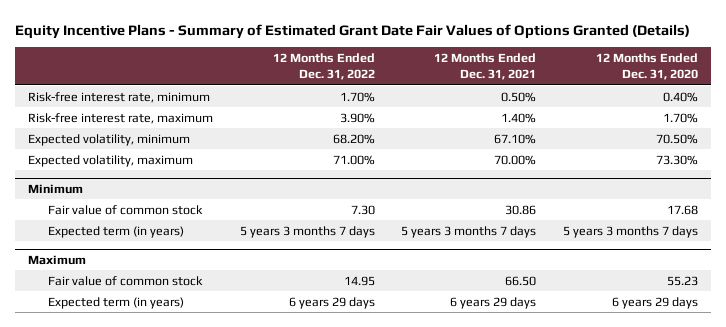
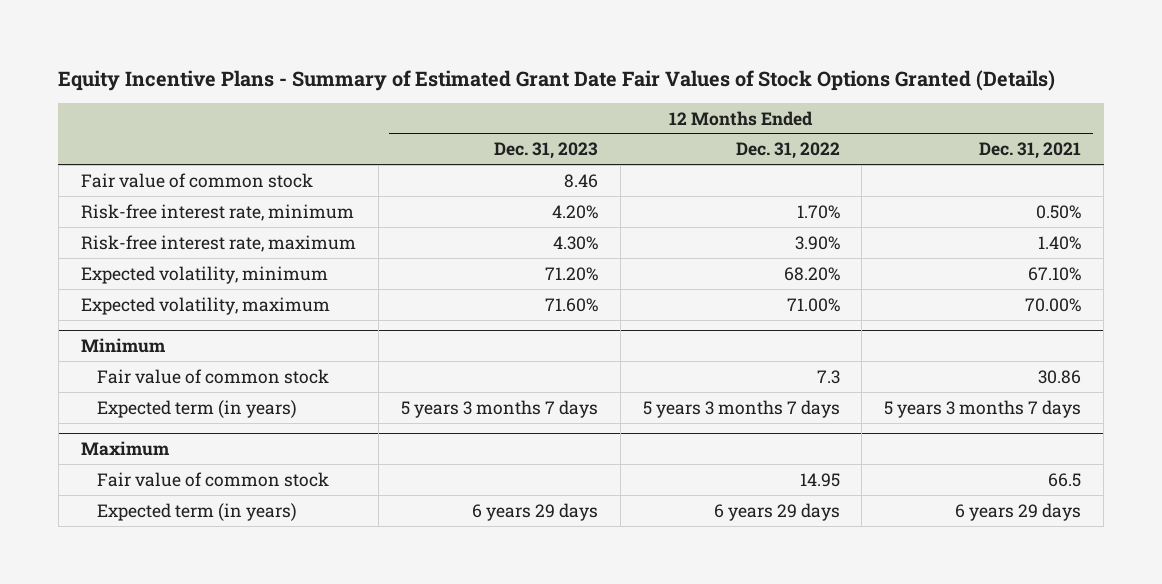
[15,23,691,39] Equity Incentive Plans - Summary of Estimated Grant Date Fair Values of Options Granted (Details) -> [58,69,1056,91] Equity Incentive Plans - Summary of Estimated Grant Date Fair Values of Stock Options Granted (Details)
[595,53,698,81] 12 Months Ended Dec. 31, 2020 -> none
none -> [493,142,598,160] Dec. 31, 2023
none -> [80,172,313,188] Fair value of common stock
[350,204,375,215] 7.30 -> [816,369,840,384] 7.3
[505,275,537,286] 66.50 -> [1048,472,1082,487] 66.5

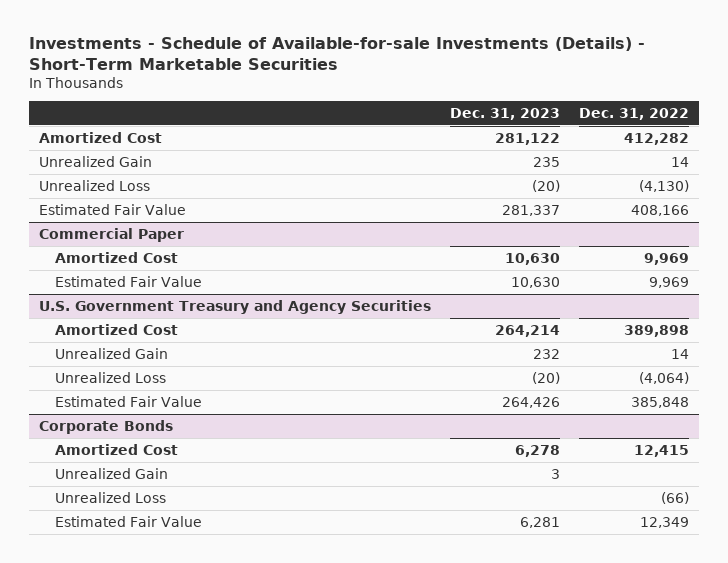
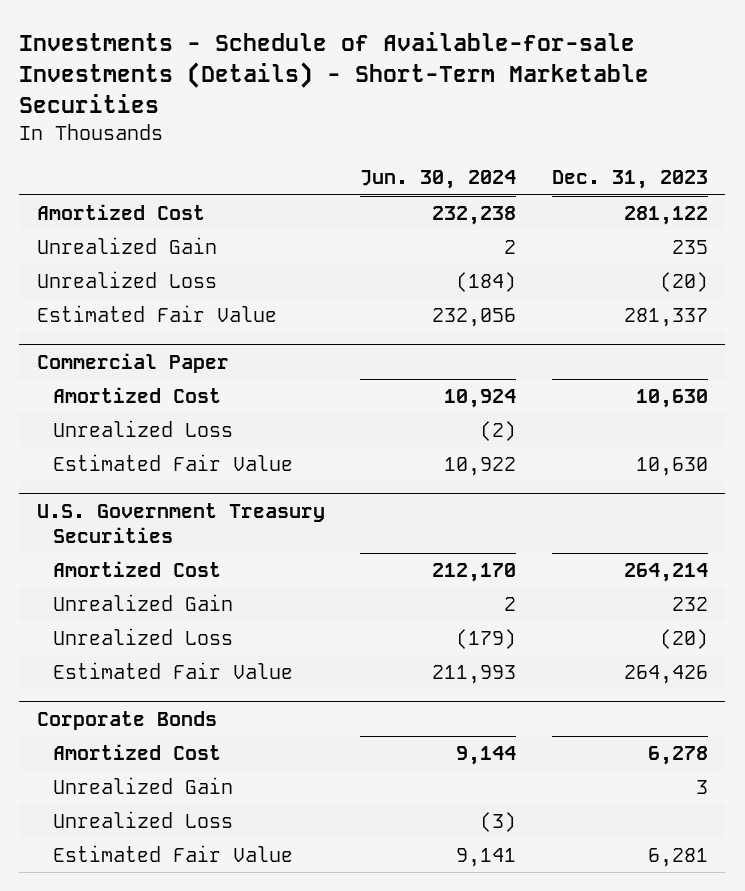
[579,107,690,120] Dec. 31, 2022 -> none
none -> [360,170,517,190] Jun. 30, 2024
none -> [52,420,233,438] Unrealized Loss
[38,299,431,314] U.S. Government Treasury and Agency Securities -> [37,502,326,543] U.S. Government Treasury Securities

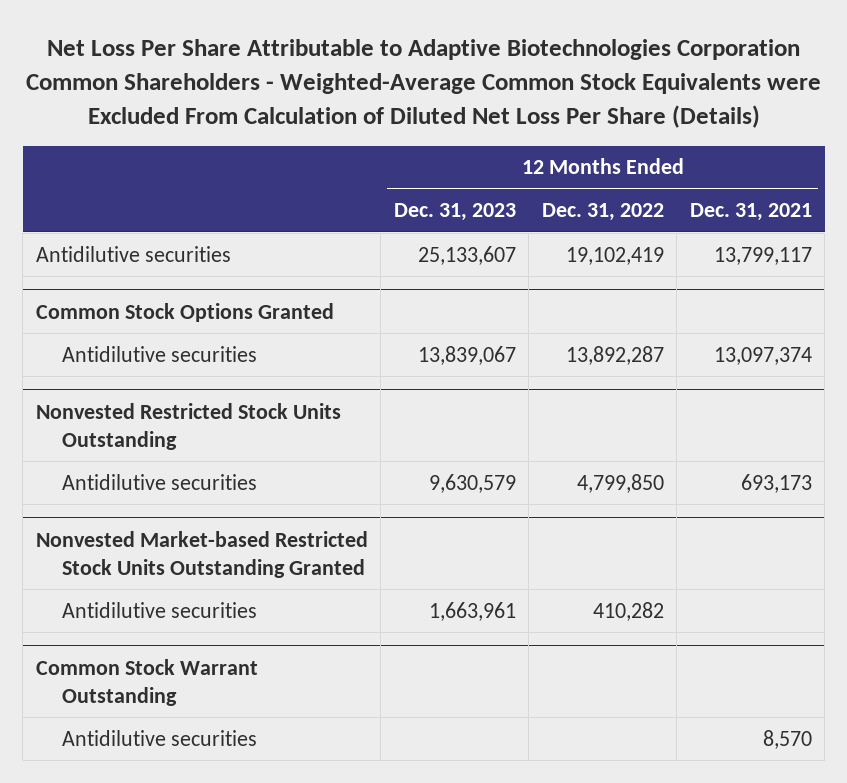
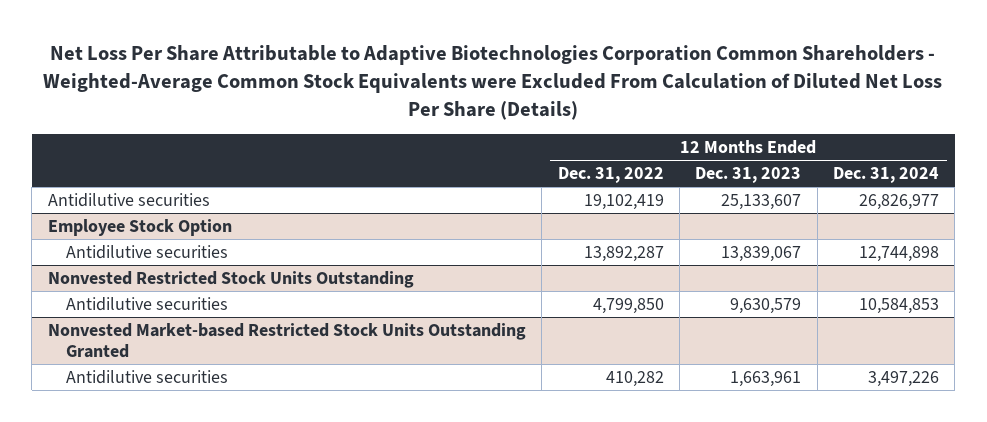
[689,203,812,222] Dec. 31, 2021 -> none
none -> [832,166,939,183] Dec. 31, 2024
[35,302,334,322] Common Stock Options Granted -> [47,218,232,236] Employee Stock Option
[35,658,258,706] Common Stock Warrant Outstanding -> none
[62,729,258,746] Antidilutive securities -> none

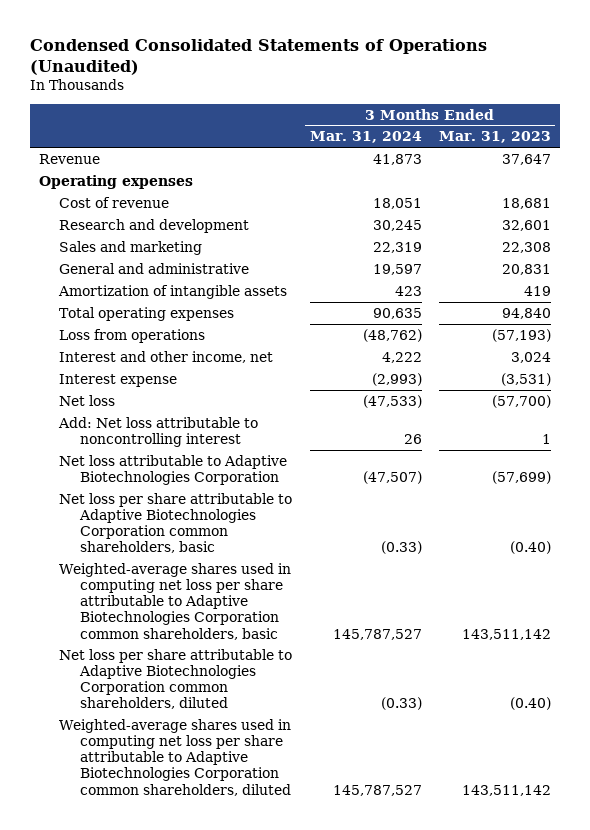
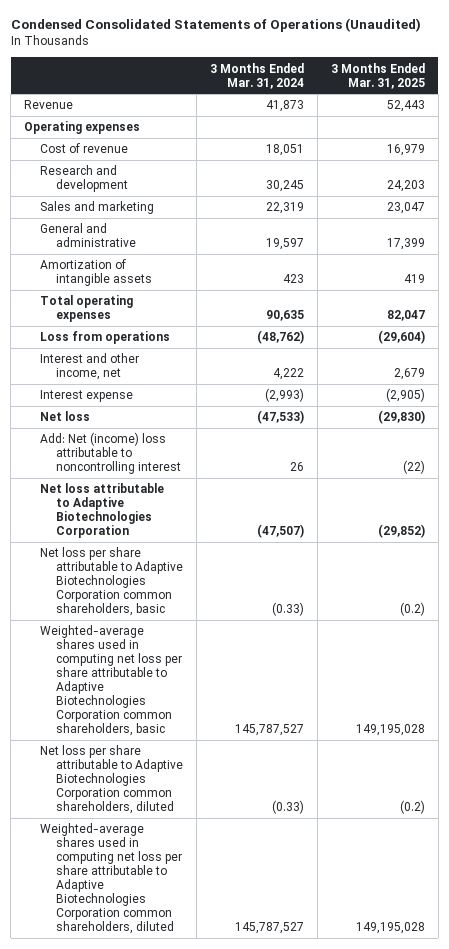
[438,131,551,144] Mar. 31, 2023 -> none
none -> [330,62,425,89] 3 Months Ended Mar. 31, 2025
[58,416,259,447] Add: Net loss attributable to noncontrolling interest -> [39,432,181,475] Add: Net (income) loss attributable to noncontrolling interest

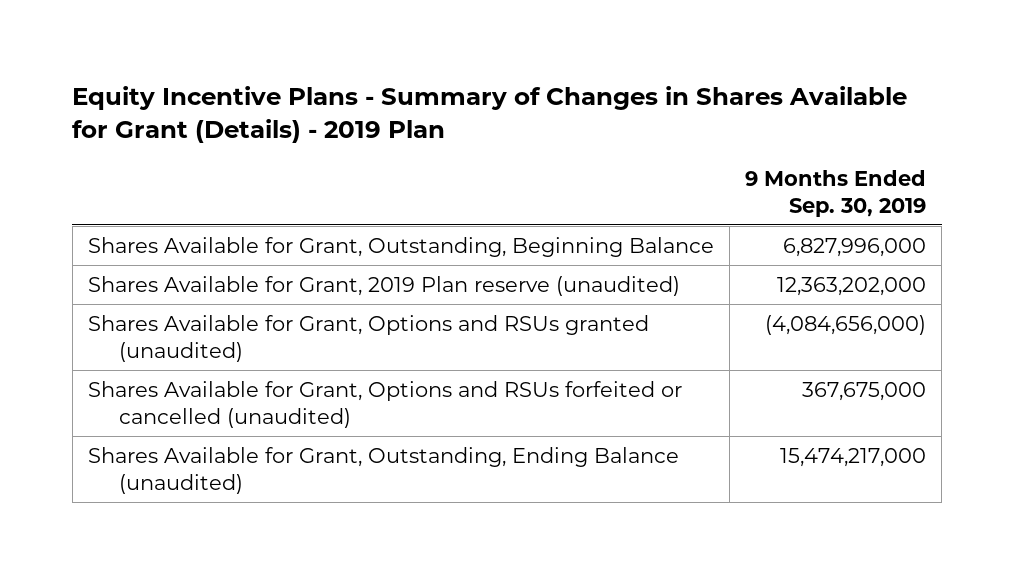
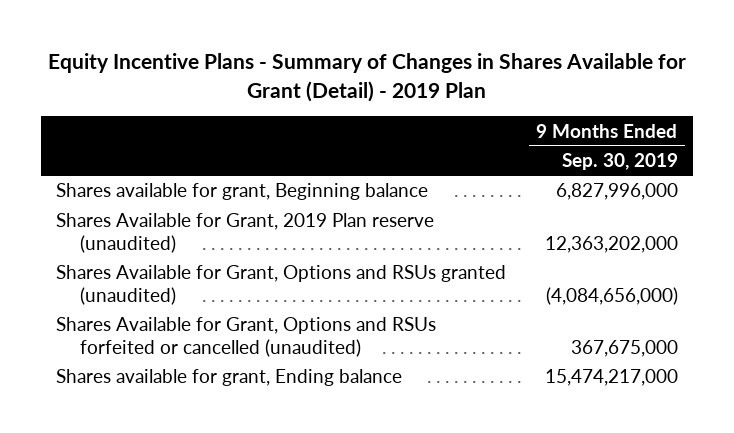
[72,86,908,143] Equity Incentive Plans - Summary of Changes in Shares Available for Grant (Details) - 2019 Plan -> [47,53,686,102] Equity Incentive Plans - Summary of Changes in Shares Available for Grant (Detail) - 2019 Plan
[87,236,714,257] Shares Available for Grant, Outstanding, Beginning Balance -> [56,183,429,201] Shares available for grant, Beginning balance
[87,446,679,494] Shares Available for Grant, Outstanding, Ending Balance (unaudited) -> [56,369,403,387] Shares available for grant, Ending balance

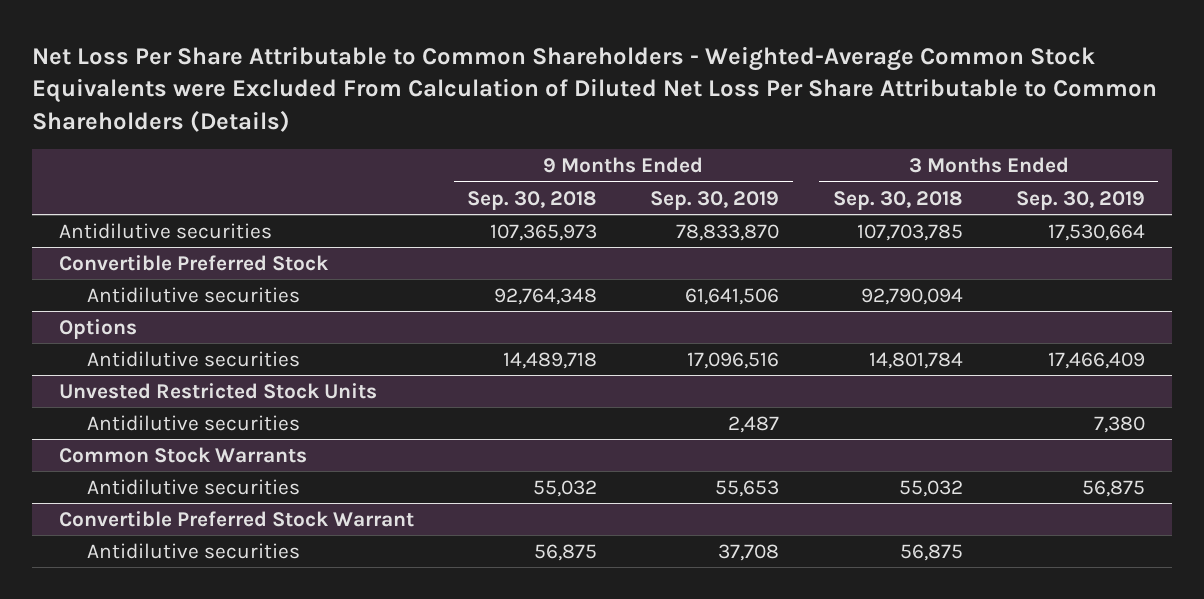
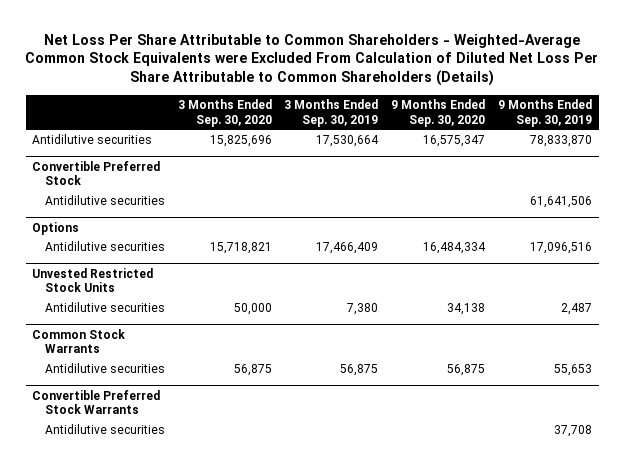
[466,190,597,210] Sep. 30, 2018 -> none
[832,190,963,210] Sep. 30, 2018 -> none
none -> [177,98,272,127] 3 Months Ended Sep. 30, 2020
none -> [391,98,486,127] 9 Months Ended Sep. 30, 2020
[58,510,414,527] Convertible Preferred Stock Warrant -> [32,389,161,415] Convertible Preferred Stock Warrants

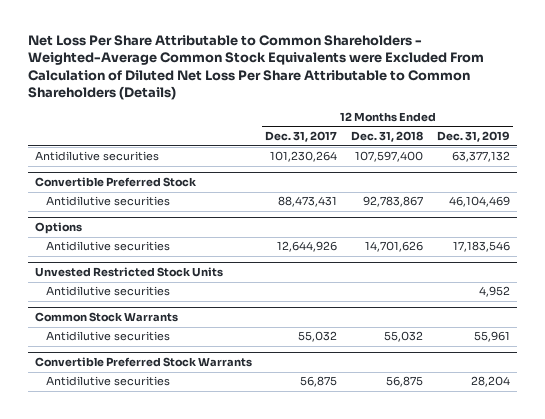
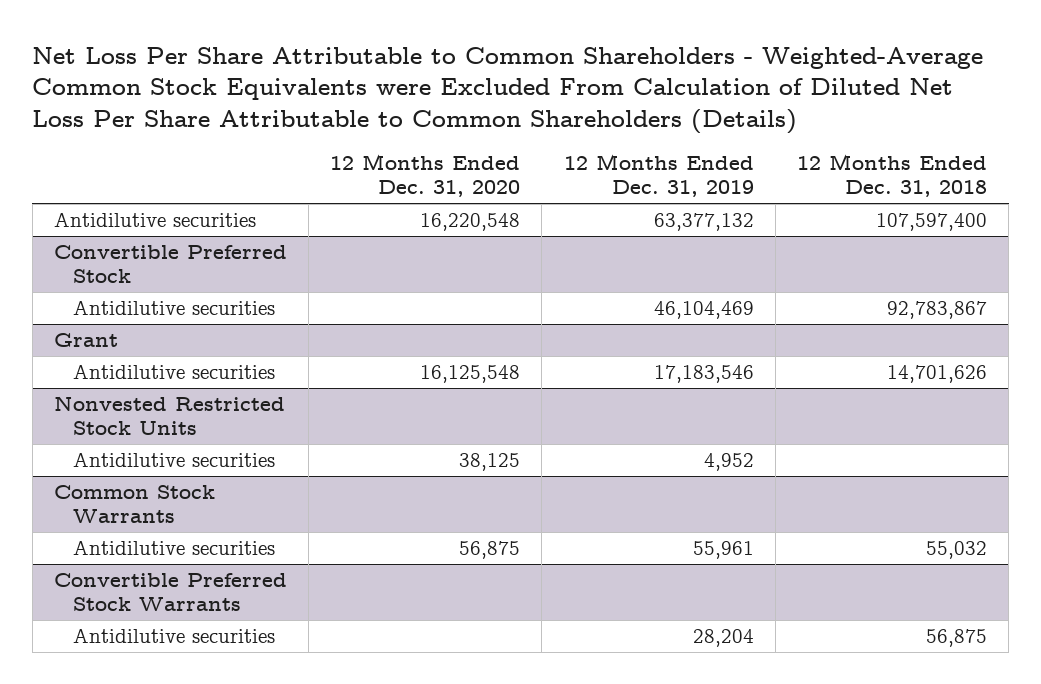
[265,131,338,143] Dec. 31, 2017 -> none
none -> [330,153,521,198] 12 Months Ended Dec. 31, 2020
[34,222,82,235] Options -> [53,333,118,348] Grant
[34,267,223,278] Unvested Restricted Stock Units -> [53,396,285,436] Nonvested Restricted Stock Units

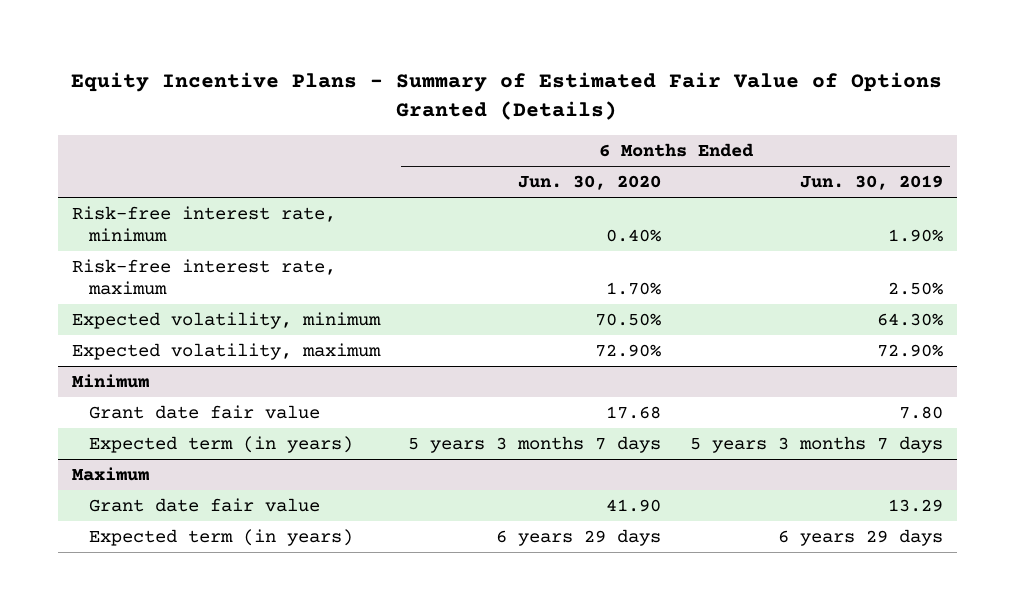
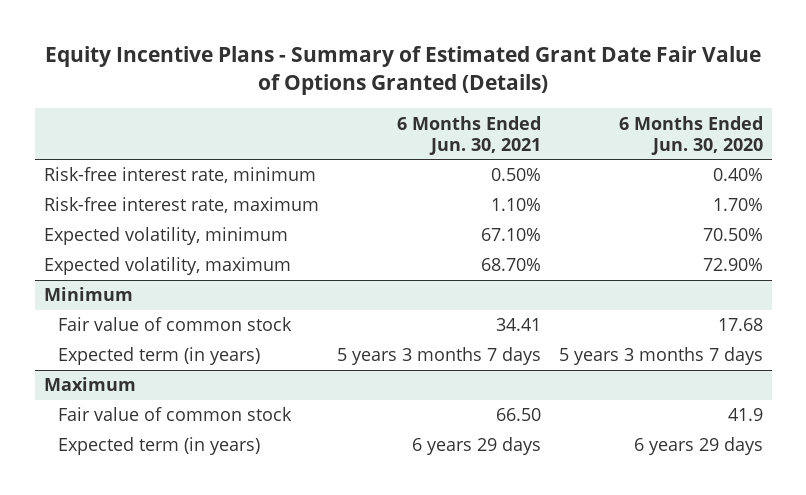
[71,72,943,121] Equity Incentive Plans - Summary of Estimated Fair Value of Options Granted (Details) -> [45,46,762,96] Equity Incentive Plans - Summary of Estimated Grant Date Fair Value of Options Granted (Details)
[799,174,943,190] Jun. 30, 2019 -> none
none -> [396,115,541,155] 6 Months Ended Jun. 30, 2021
[89,404,321,419] Grant date fair value -> [58,317,293,332] Fair value of common stock
[89,497,321,512] Grant date fair value -> [58,407,293,422] Fair value of common stock
[606,498,662,512] 41.90 -> [727,408,763,422] 41.9

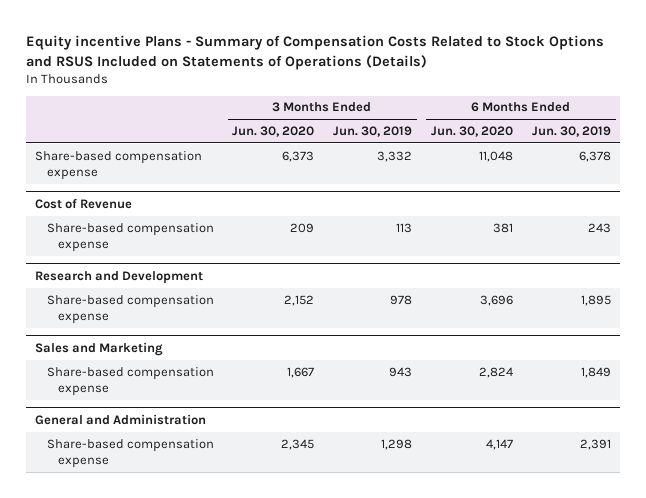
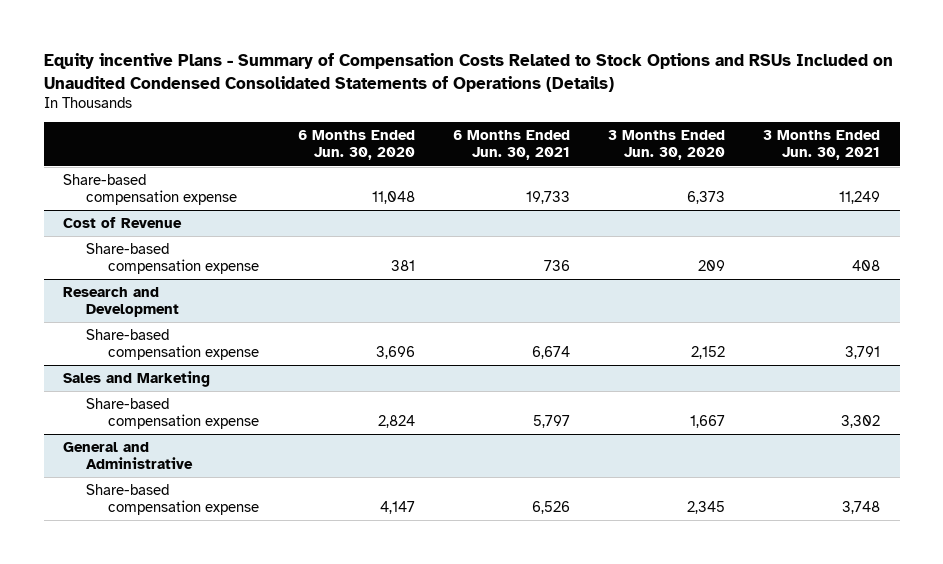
[25,34,604,70] Equity incentive Plans - Summary of Compensation Costs Related to Stock Options and RSUS Included on Statements of Operations (Details) -> [43,53,893,92] Equity incentive Plans - Summary of Compensation Costs Related to Stock Options and RSUs Included on Unaudited Condensed Consolidated Statements of Operations (Details)
[333,126,413,138] Jun. 30, 2019 -> none
[532,126,612,138] Jun. 30, 2019 -> none
none -> [452,130,570,161] 6 Months Ended Jun. 30, 2021
none -> [763,130,881,161] 3 Months Ended Jun. 30, 2021
[35,413,207,425] General and Administration -> [62,442,193,469] General and Administrative

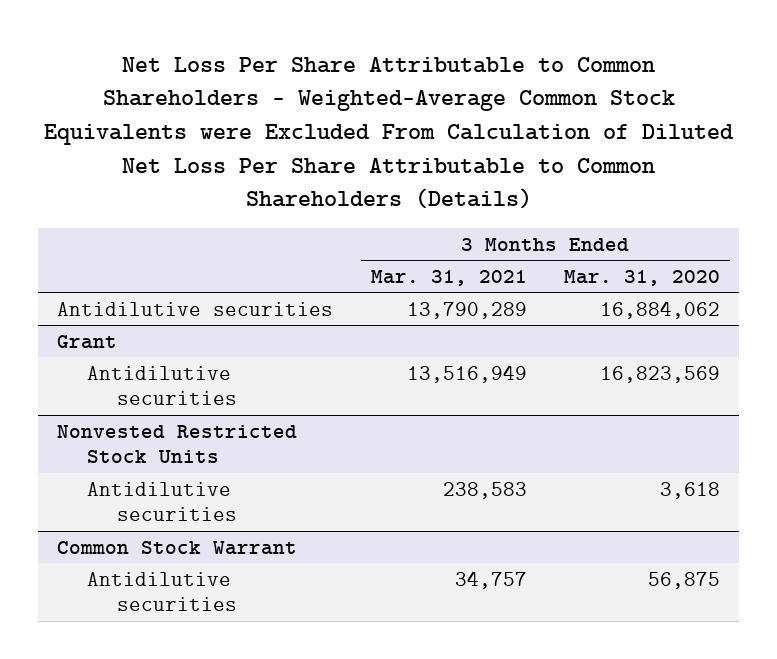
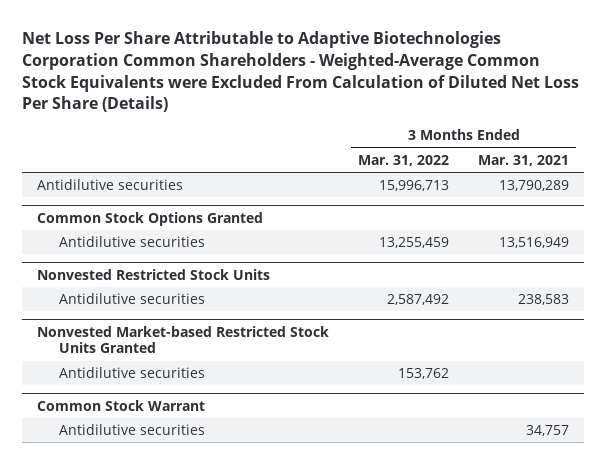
[43,56,734,210] Net Loss Per Share Attributable to Common Shareholders - Weighted-Average Common Stock Equivalents were Excluded From Calculation of Diluted Net Loss Per Share Attributable to Common Shareholders (Details) -> [22,31,580,113] Net Loss Per Share Attributable to Adaptive Biotechnologies Corporation Common Shareholders - Weighted-Average Common Stock Equivalents were Excluded From Calculation of Diluted Net Loss Per Share (Details)
[564,269,721,286] Mar. 31, 2020 -> none
none -> [358,154,450,166] Mar. 31, 2022
[56,334,117,349] Grant -> [36,211,263,226] Common Stock Options Granted
none -> [36,325,329,354] Nonvested Market-based Restricted Stock Units Granted
none -> [59,367,206,379] Antidilutive securities

